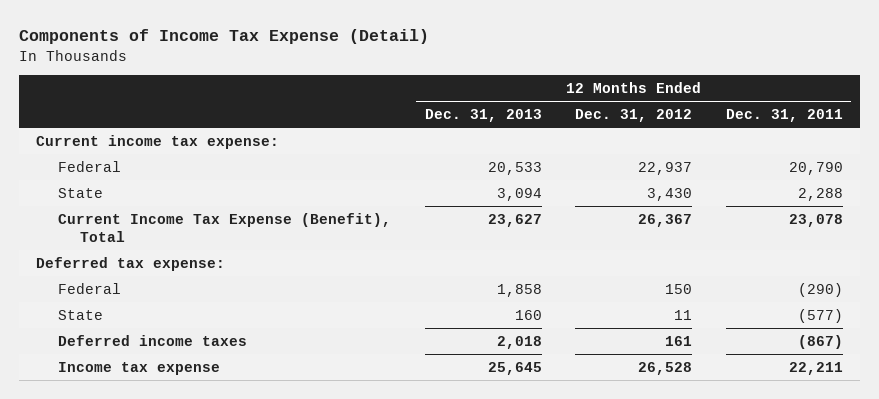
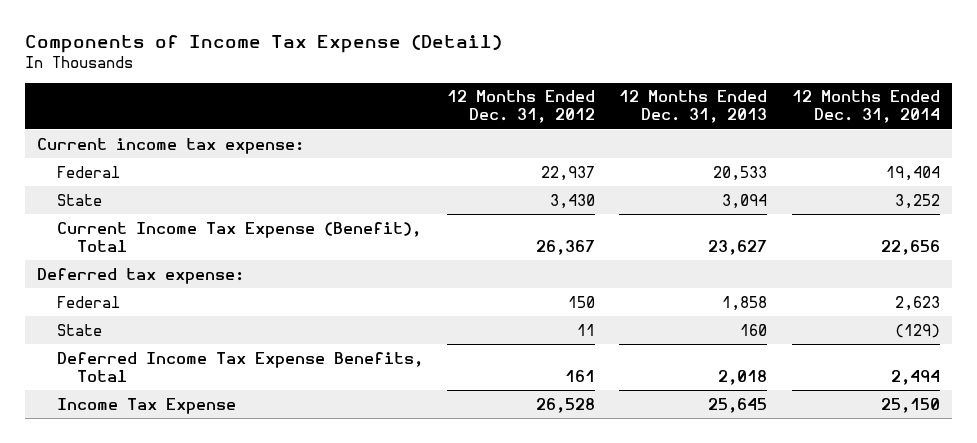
[726,109,844,123] Dec. 31, 2011 -> none
none -> [791,90,940,124] 12 Months Ended Dec. 31, 2014
[57,334,247,346] Deferred income taxes -> [56,351,423,382] Deferred Income Tax Expense Benefits, Total
[57,361,220,375] Income tax expense -> [56,397,236,414] Income Tax Expense

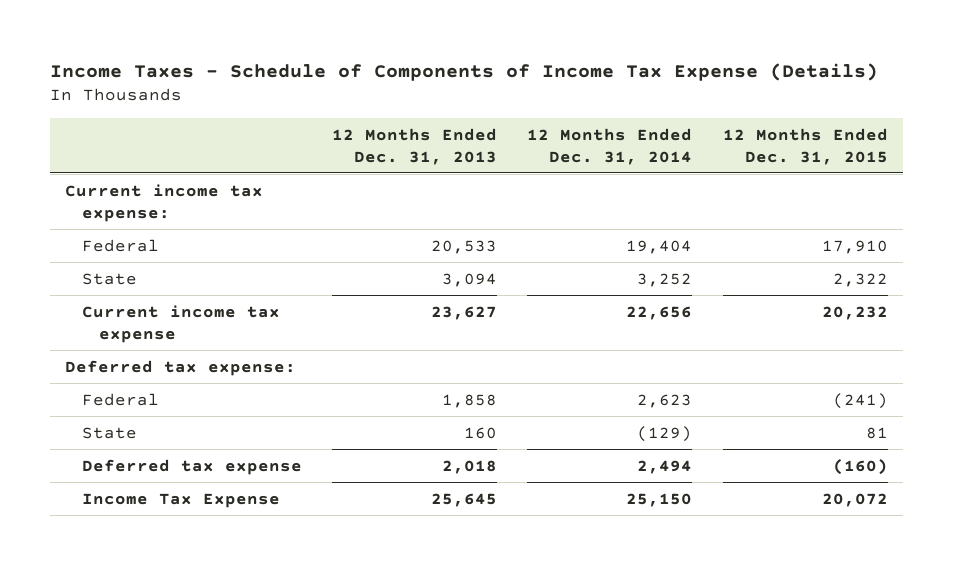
[24,34,502,53] Components of Income Tax Expense (Detail) -> [49,62,878,81] Income Taxes - Schedule of Components of Income Tax Expense (Details)
[447,90,596,124] 12 Months Ended Dec. 31, 2012 -> none
none -> [722,127,888,165] 12 Months Ended Dec. 31, 2015
[56,221,421,252] Current Income Tax Expense (Benefit), Total -> [81,304,280,343] Current income tax expense
[56,351,423,382] Deferred Income Tax Expense Benefits, Total -> [81,458,302,475] Deferred tax expense

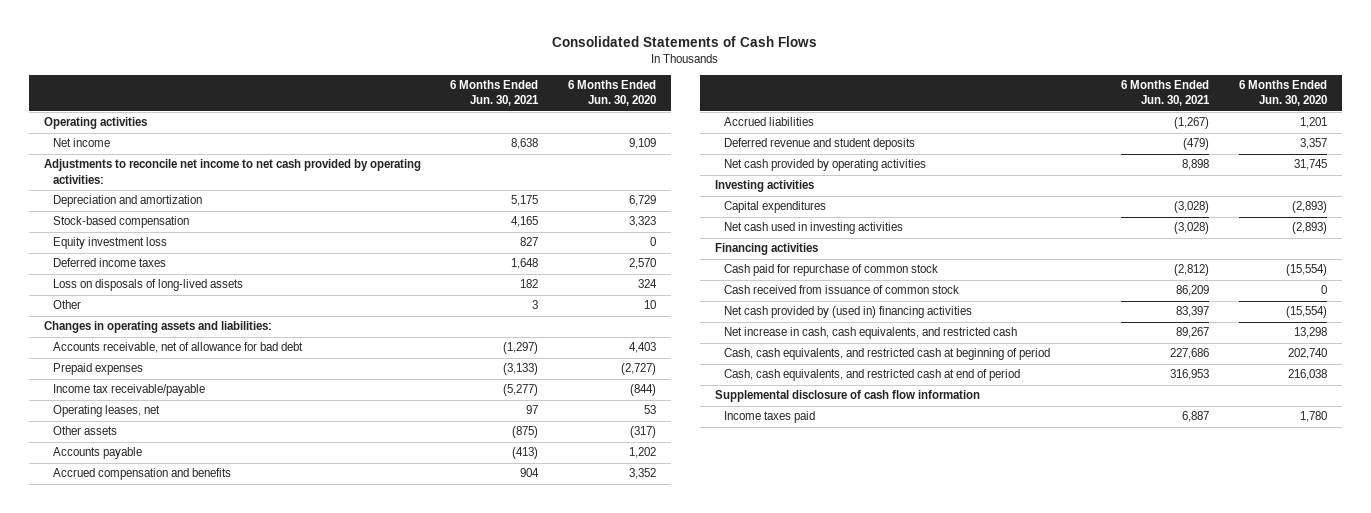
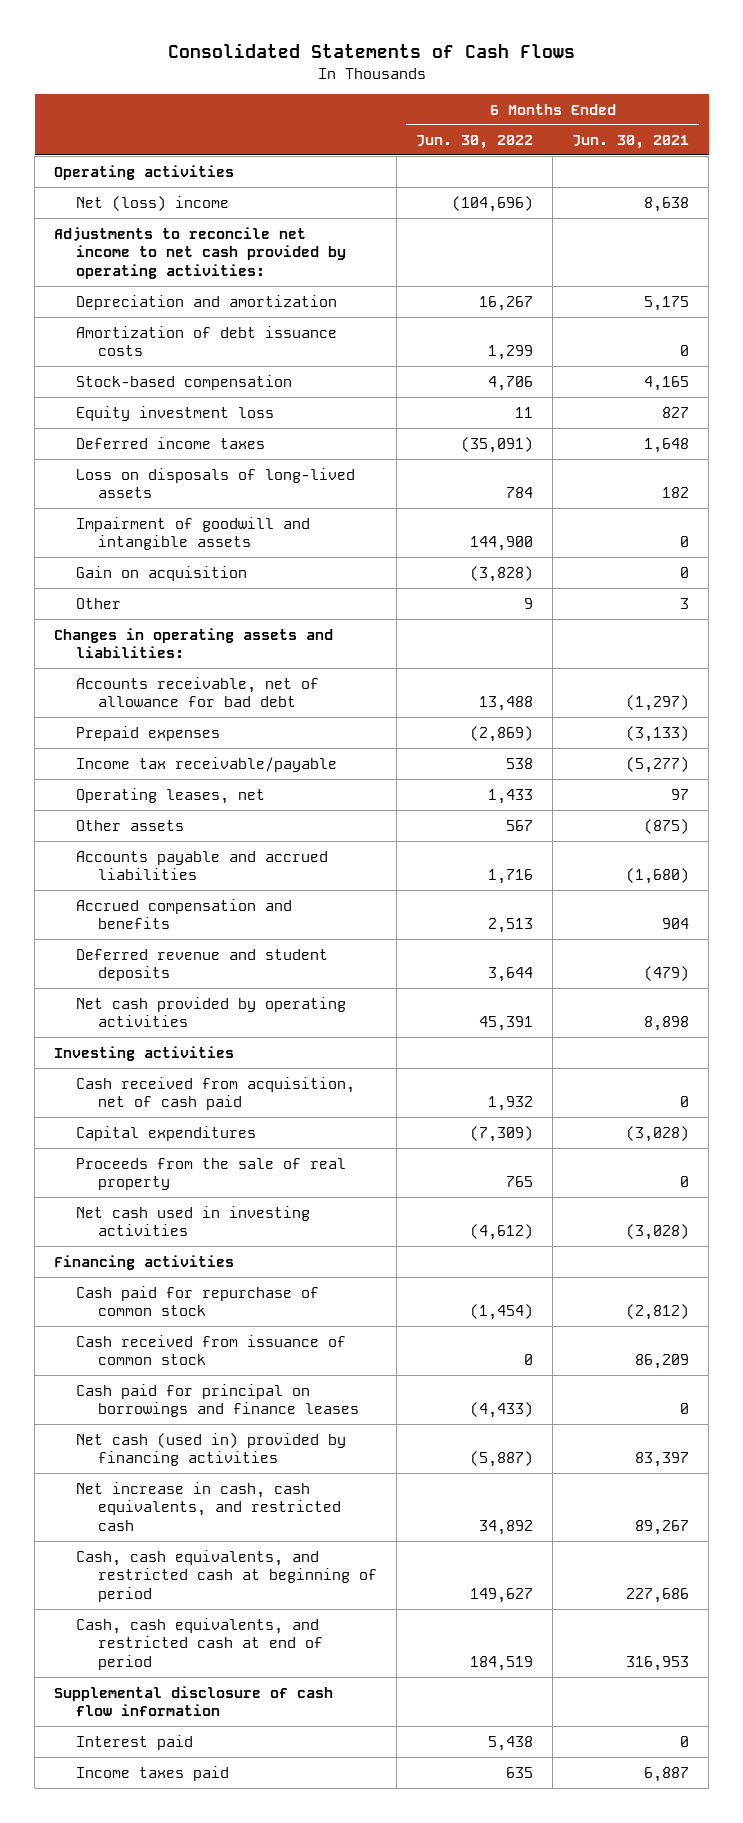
[567,80,656,107] 6 Months Ended Jun. 30, 2020 -> none
none -> [416,135,534,150] Jun. 30, 2022
[53,138,111,148] Net income -> [76,195,230,211] Net (loss) income
none -> [76,325,338,357] Amortization of debt issuance costs
none -> [76,516,311,551] Impairment of goodwill and intangible assets
none -> [76,565,248,581] Gain on acquisition
[53,447,143,460] Accounts payable -> none
none -> [76,850,329,881] Accounts payable and accrued liabilities
[724,117,815,127] Accrued liabilities -> none
none -> [76,1076,356,1111] Cash received from acquisition, net of cash paid
none -> [76,1157,347,1191] Proceeds from the sale of real property
none -> [76,1383,360,1418] Cash paid for principal on borrowings and finance leases
[724,306,973,319] Net cash provided by (used in) financing activities -> [76,1432,347,1467] Net cash (used in) provided by financing activities
none -> [76,1734,194,1750] Interest paid

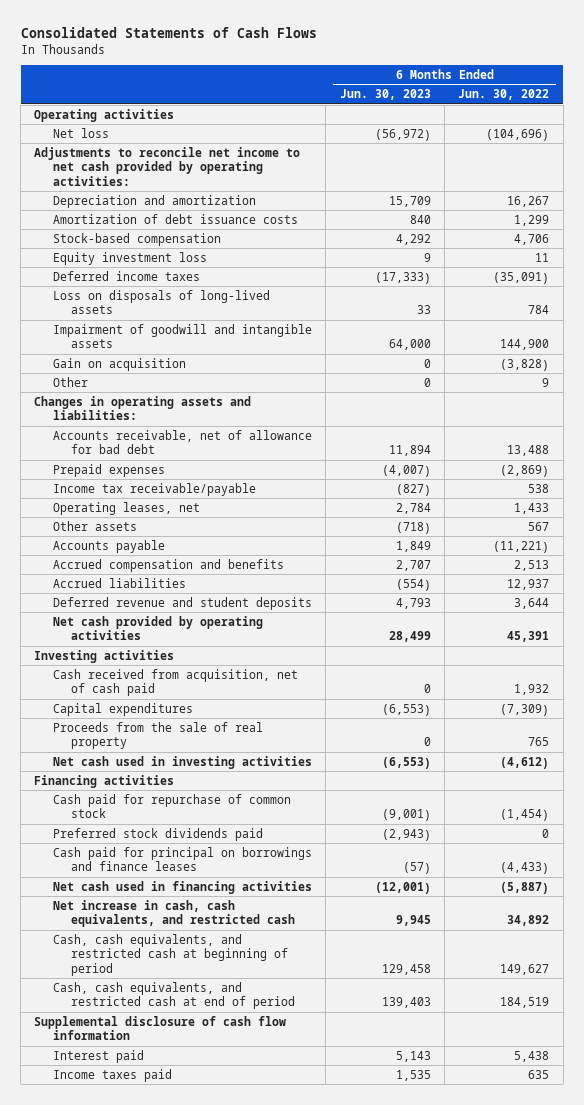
[572,135,690,150] Jun. 30, 2021 -> none
none -> [339,89,431,101] Jun. 30, 2023
[76,195,230,211] Net (loss) income -> [52,127,109,138] Net loss
[76,850,329,881] Accounts payable and accrued liabilities -> none
none -> [52,539,165,553] Accounts payable
none -> [52,577,186,588] Accrued liabilities
[76,1334,347,1366] Cash received from issuance of common stock -> none
none -> [52,827,263,841] Preferred stock dividends paid
[76,1432,347,1467] Net cash (used in) provided by financing activities -> [52,880,312,894] Net cash used in financing activities

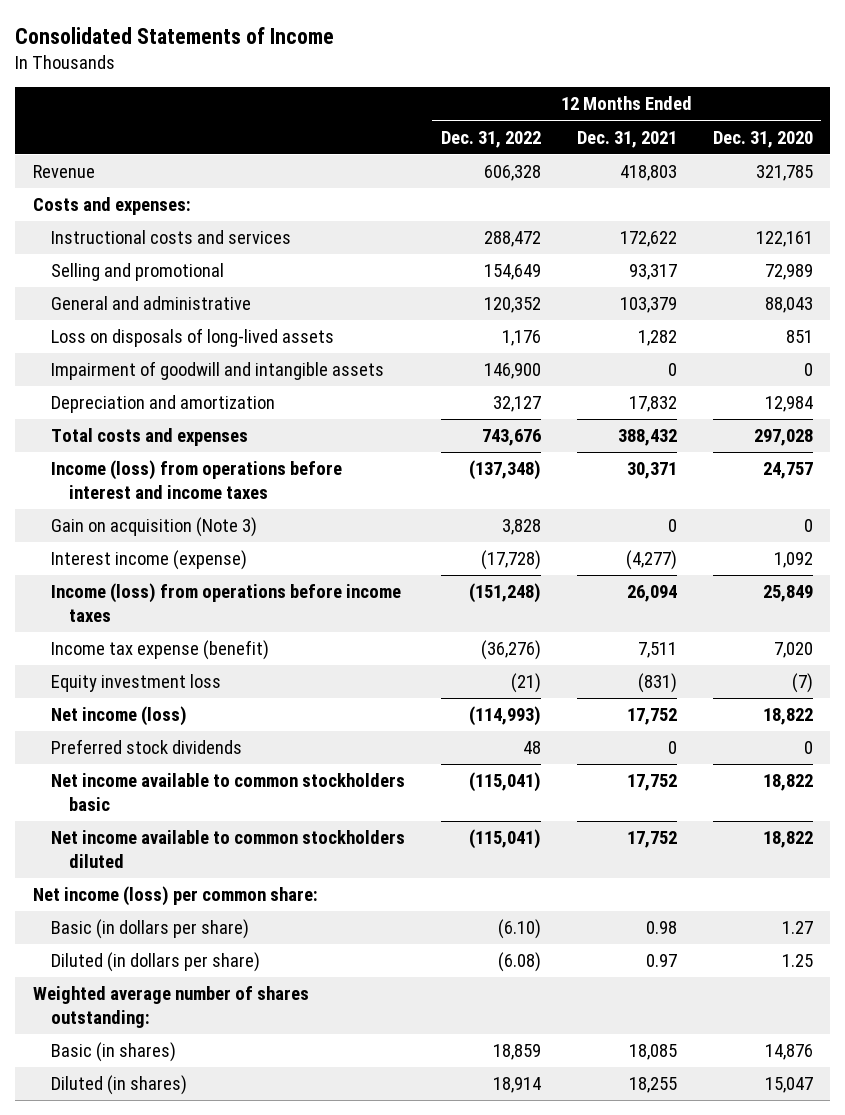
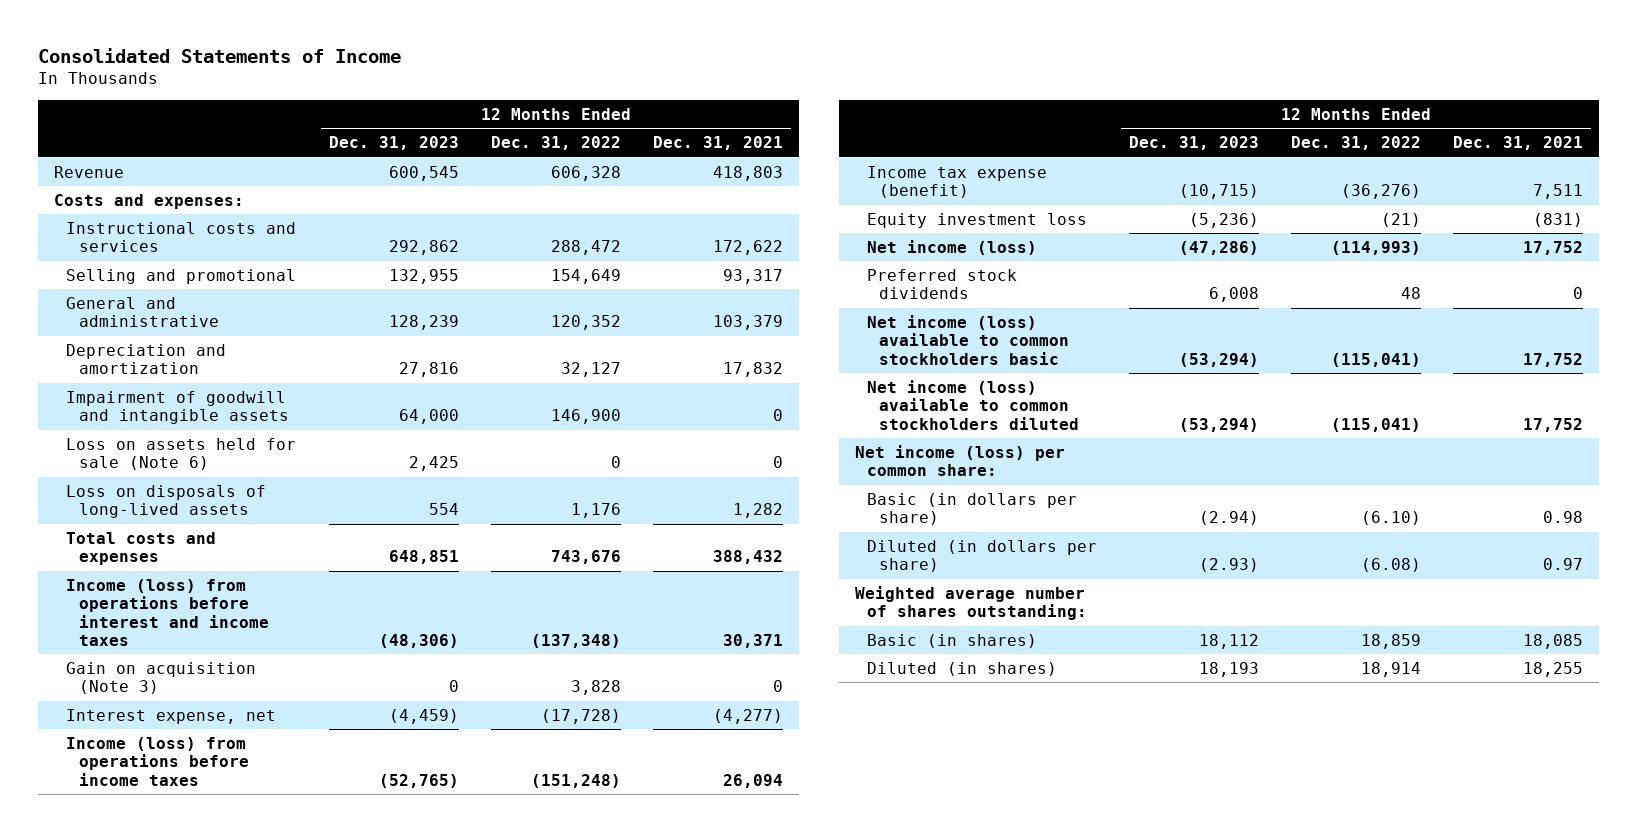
[712,130,813,148] Dec. 31, 2020 -> none
none -> [328,136,459,151] Dec. 31, 2023
[51,361,385,381] Impairment of goodwill and intangible assets -> [66,390,289,425] Impairment of goodwill and intangible assets
none -> [66,437,297,471] Loss on assets held for sale (Note 6)
[51,328,335,348] Loss on disposals of long-lived assets -> [66,484,267,519] Loss on disposals of long-lived assets
[51,550,248,571] Interest income (expense) -> [66,708,277,724] Interest expense, net
[51,773,406,811] Net income available to common stockholders basic -> [867,314,1070,365] Net income (loss) available to common stockholders basic
[51,830,406,868] Net income available to common stockholders diluted -> [867,379,1080,430] Net income (loss) available to common stockholders diluted

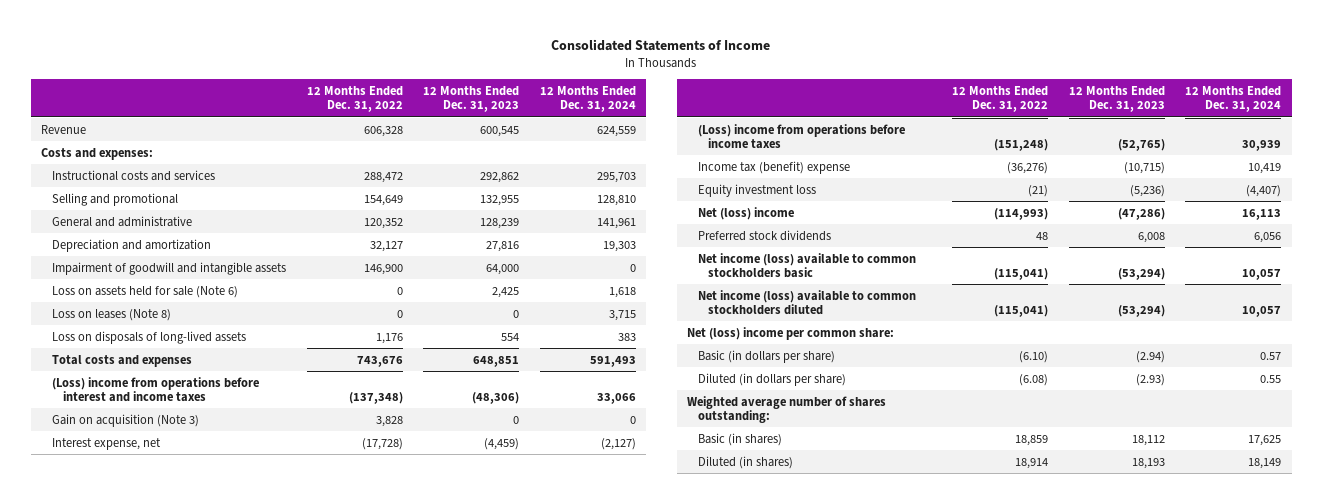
[652,136,783,151] Dec. 31, 2021 -> none
none -> [539,85,636,113] 12 Months Ended Dec. 31, 2024
none -> [52,308,172,321] Loss on leases (Note 8)
[66,578,269,646] Income (loss) from operations before interest and income taxes -> [52,376,260,403] (Loss) income from operations before interest and income taxes
[66,736,249,786] Income (loss) from operations before income taxes -> [697,123,905,150] (Loss) income from operations before income taxes
[867,165,1048,199] Income tax expense (benefit) -> [697,160,850,174] Income tax (benefit) expense
[867,239,1038,255] Net income (loss) -> [697,206,794,220] Net (loss) income
[854,444,1065,477] Net income (loss) per common share: -> [687,326,895,340] Net (loss) income per common share:

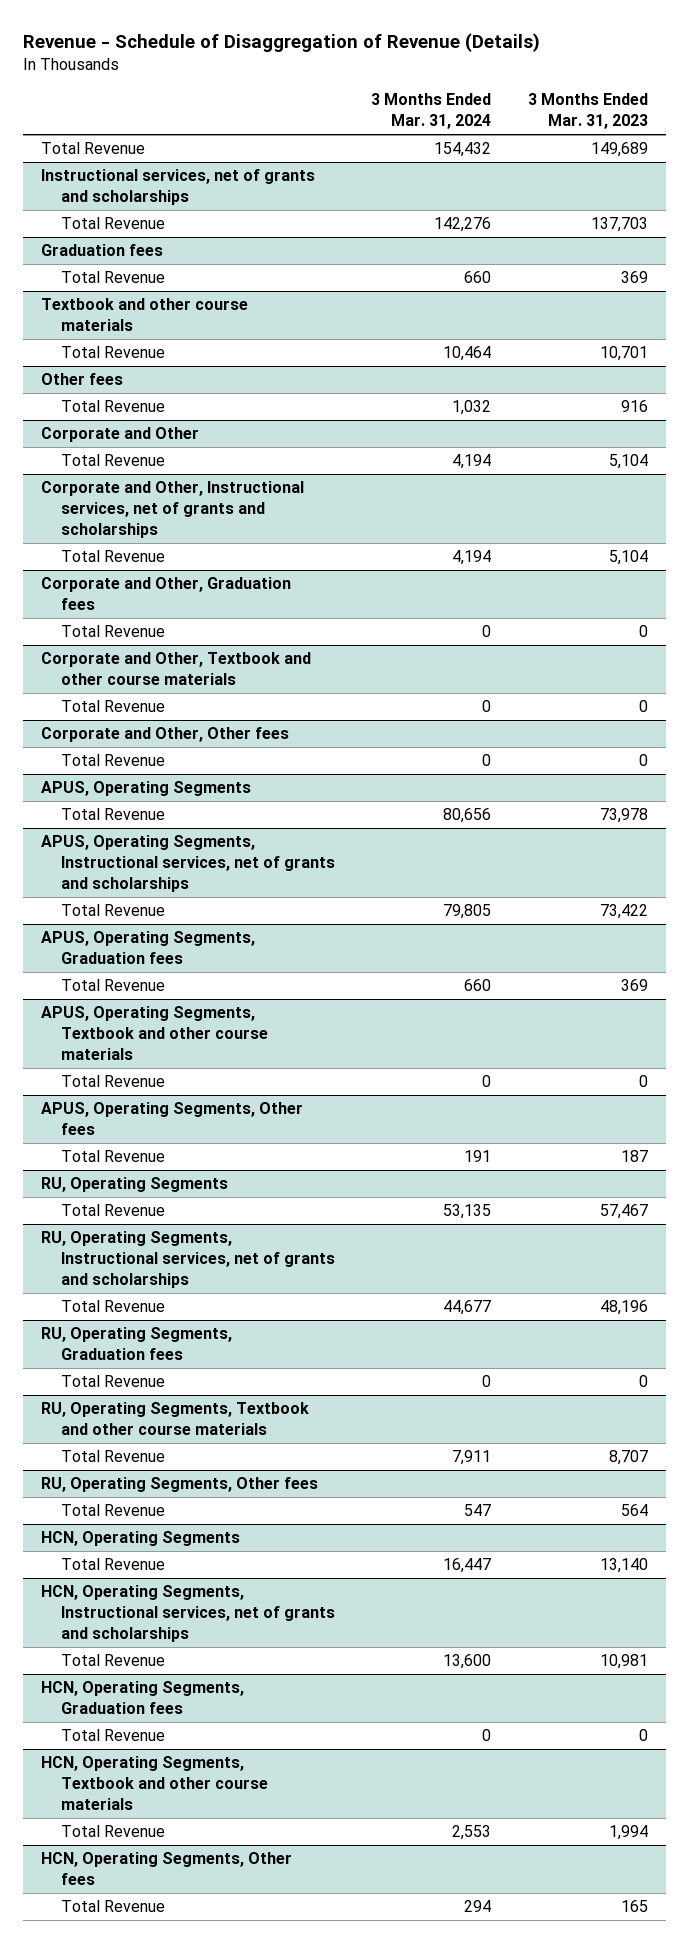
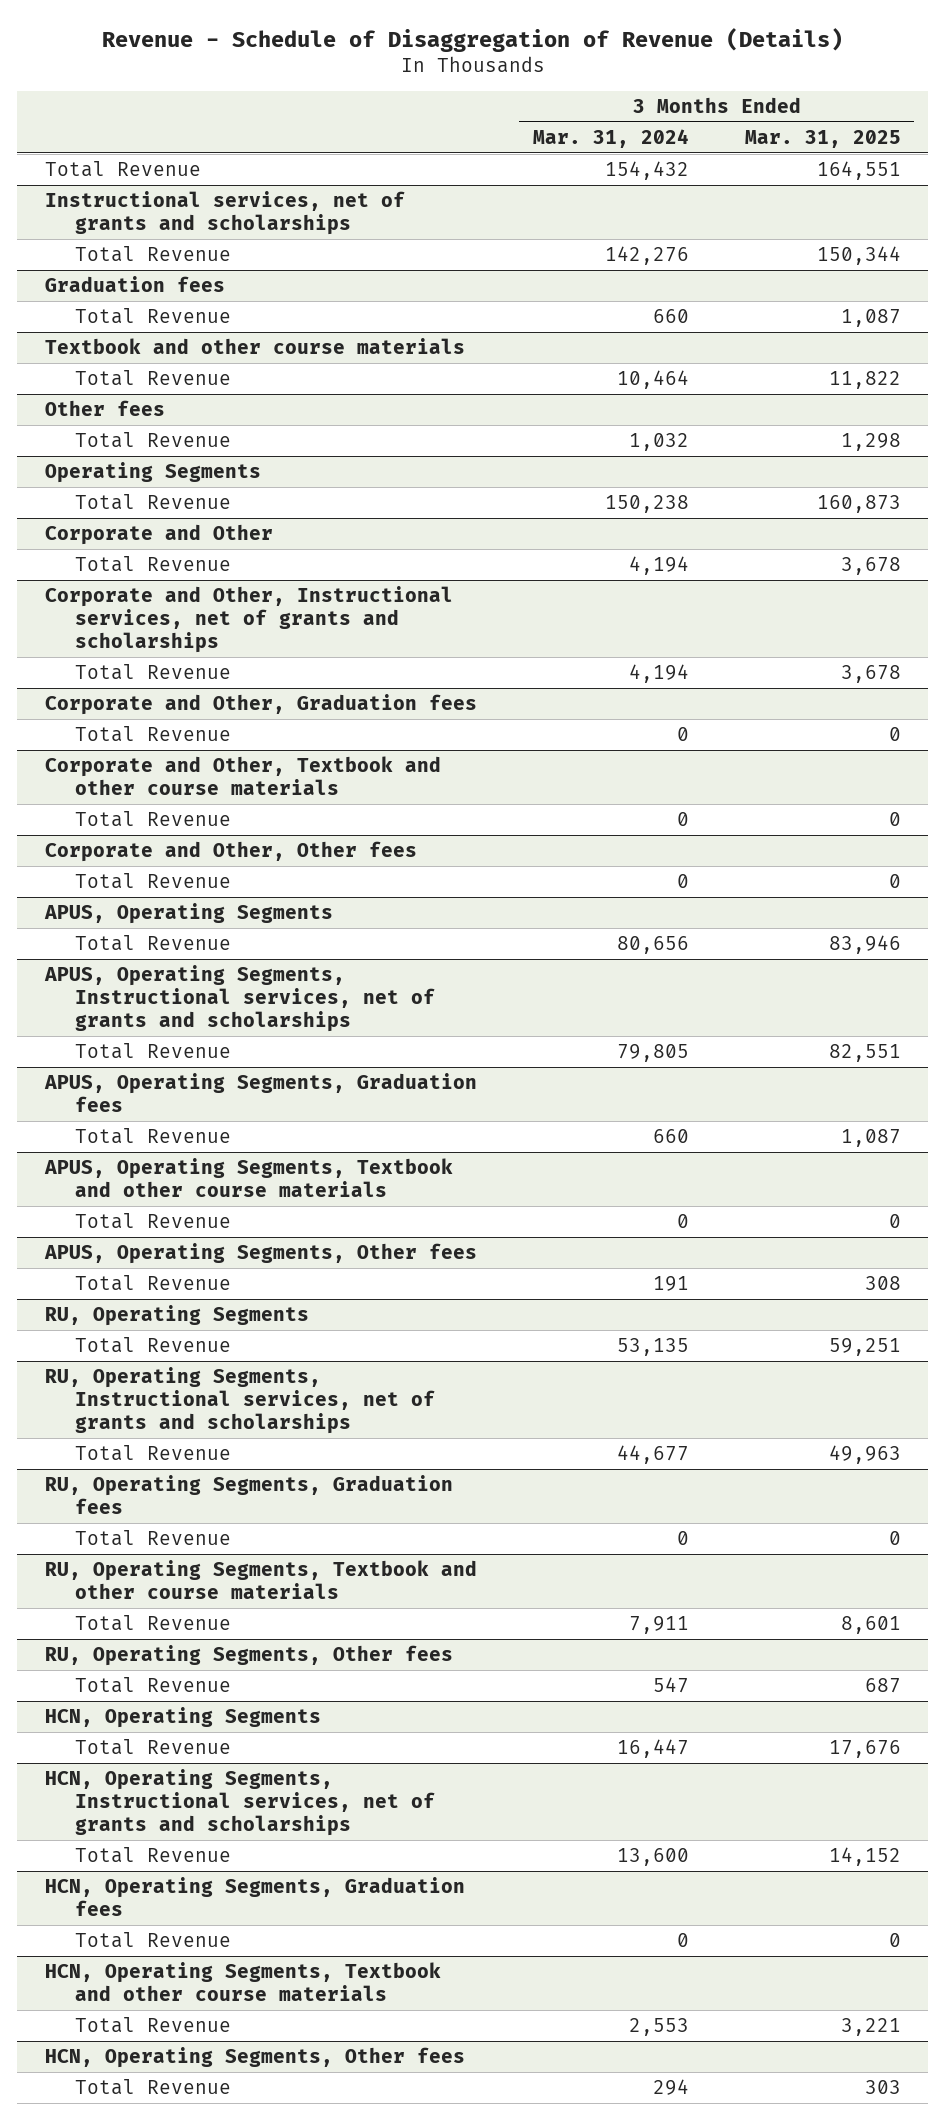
[527,93,648,130] 3 Months Ended Mar. 31, 2023 -> none
none -> [744,130,901,149] Mar. 31, 2025
none -> [45,462,262,484] Operating Segments
none -> [74,494,231,511] Total Revenue

